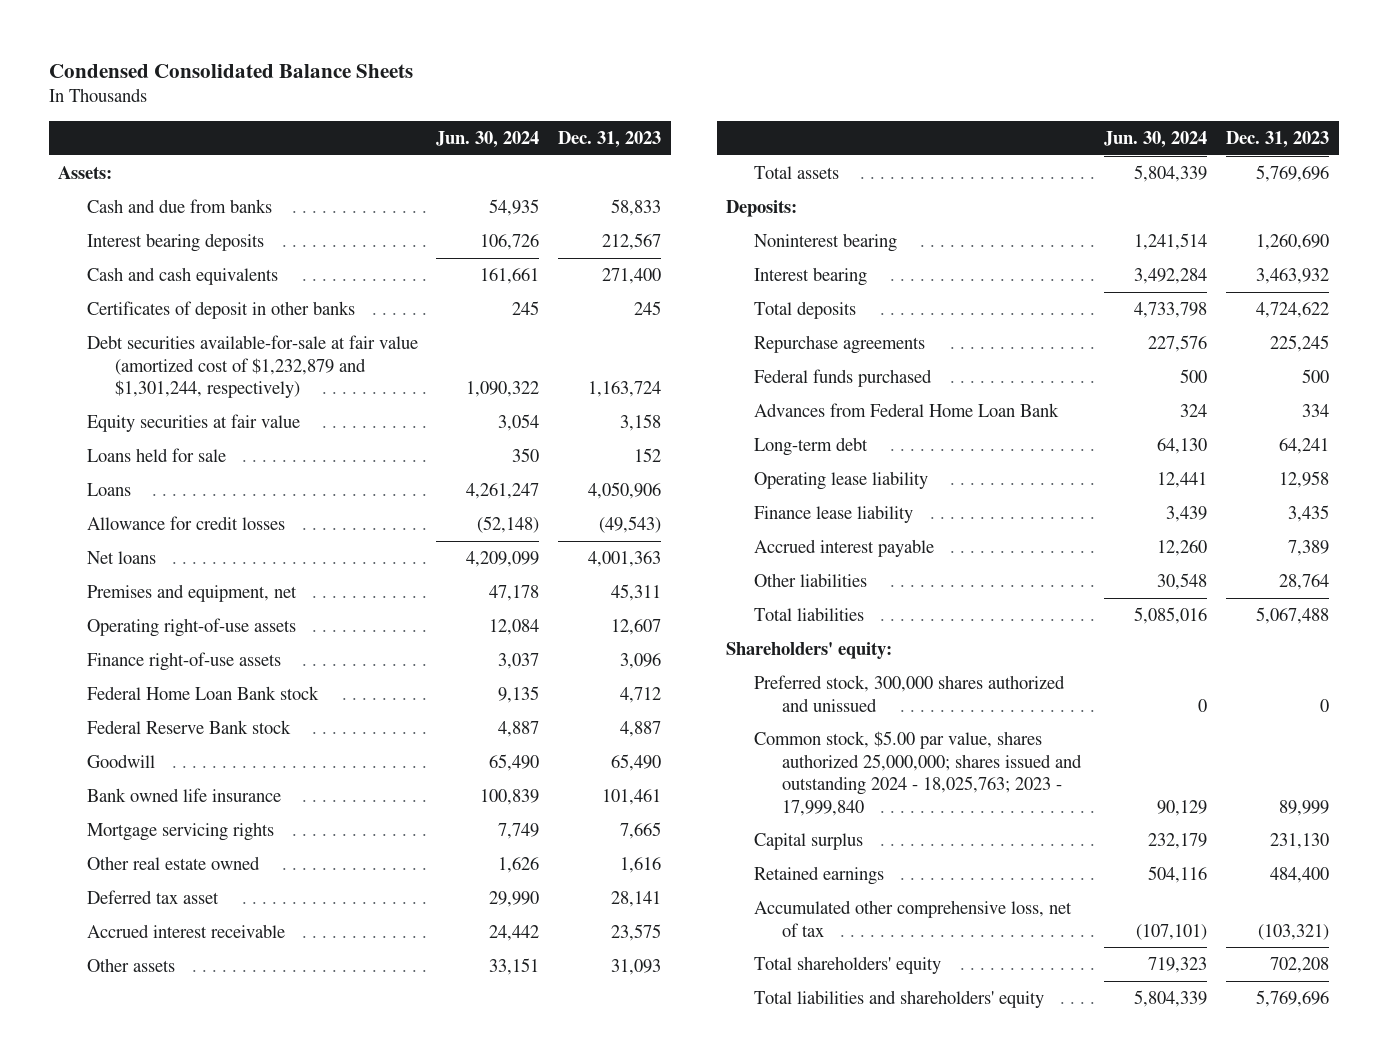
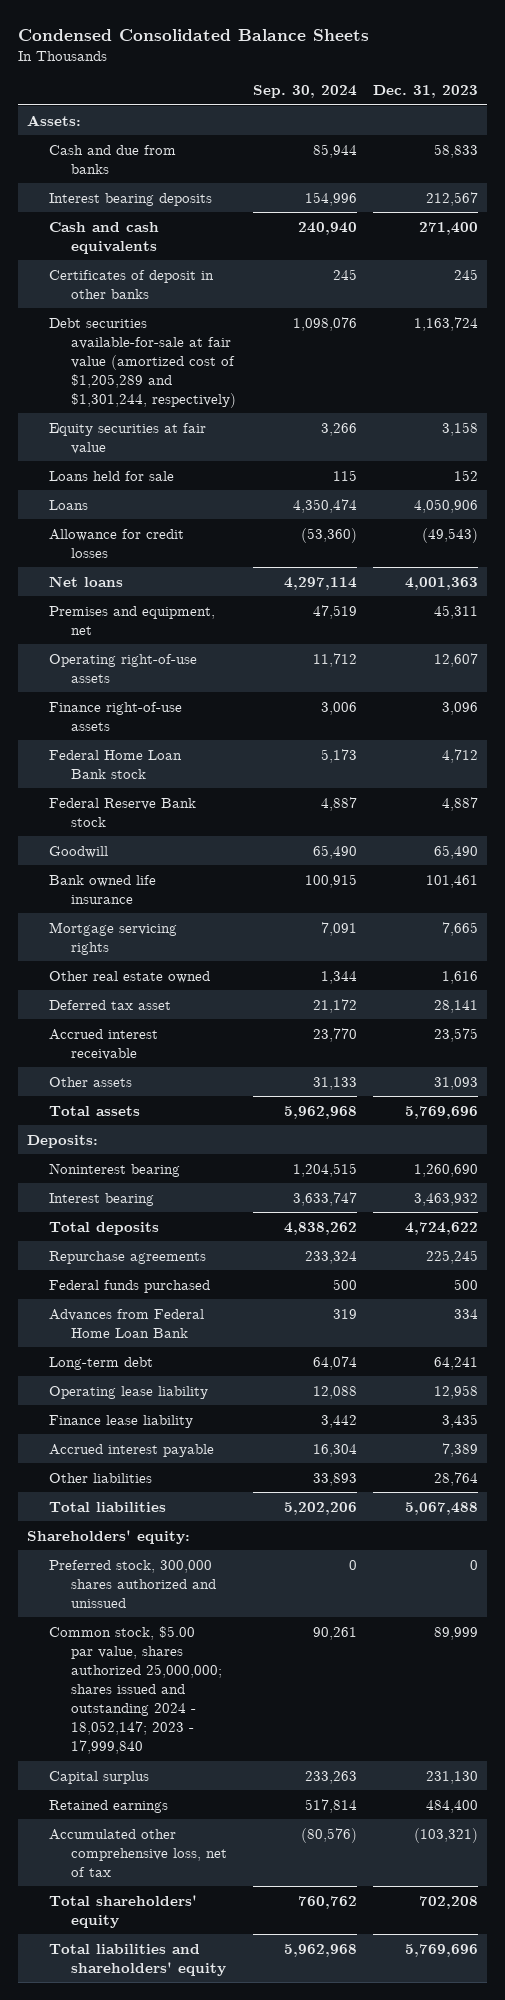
[436,130,540,148] Jun. 30, 2024 -> none
none -> [252,85,357,99] Sep. 30, 2024
[86,335,418,399] Debt securities available-for-sale at fair value (amortized cost of $1,232,879 and $1,301,244, respectively) -> [48,317,236,408] Debt securities available-for-sale at fair value (amortized cost of $1,205,289 and $1,301,244, respectively)
[754,731,1083,816] Common stock, $5.00 par value, shares authorized 25,000,000; shares issued and outstanding 2024 - 18,025,763; 2023 - 17,999,840 -> [48,1625,222,1755] Common stock, $5.00 par value, shares authorized 25,000,000; shares issued and outstanding 2024 - 18,052,147; 2023 - 17,999,840

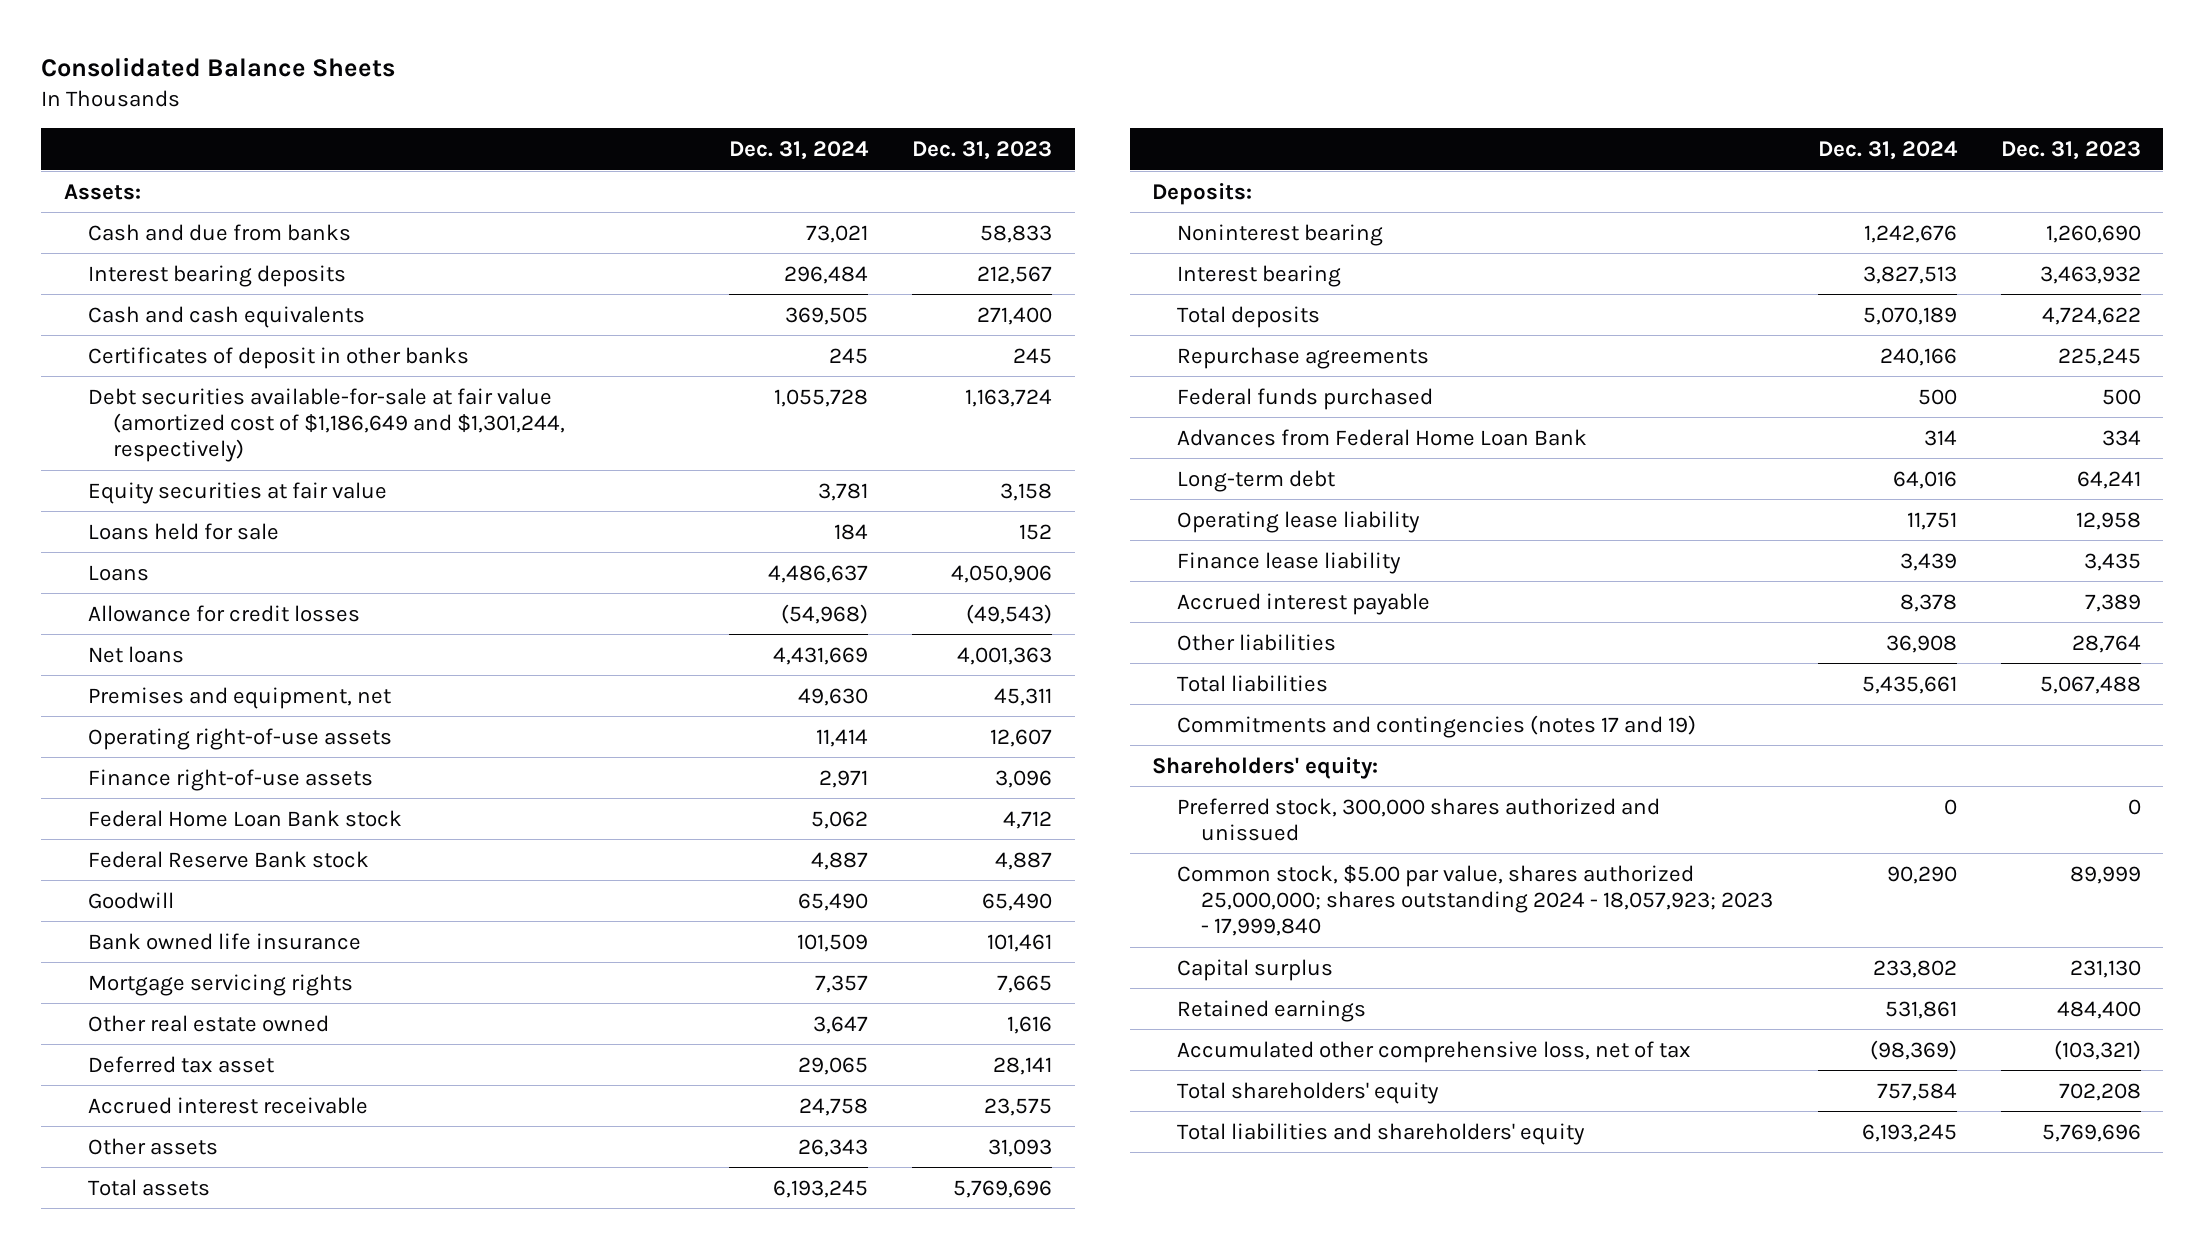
[18,29,370,42] Condensed Consolidated Balance Sheets -> [41,57,396,78] Consolidated Balance Sheets
[252,85,357,99] Sep. 30, 2024 -> none
none -> [729,140,870,160] Dec. 31, 2024
[48,317,236,408] Debt securities available-for-sale at fair value (amortized cost of $1,205,289 and $1,301,244, respectively) -> [88,387,565,462] Debt securities available-for-sale at fair value (amortized cost of $1,186,649 and $1,301,244, respectively)
none -> [1176,714,1696,738] Commitments and contingencies (notes 17 and 19)
[48,1625,222,1755] Common stock, $5.00 par value, shares authorized 25,000,000; shares issued and outstanding 2024 - 18,052,147; 2023 - 17,999,840 -> [1176,864,1774,936] Common stock, $5.00 par value, shares authorized 25,000,000; shares outstanding 2024 - 18,057,923; 2023 - 17,999,840

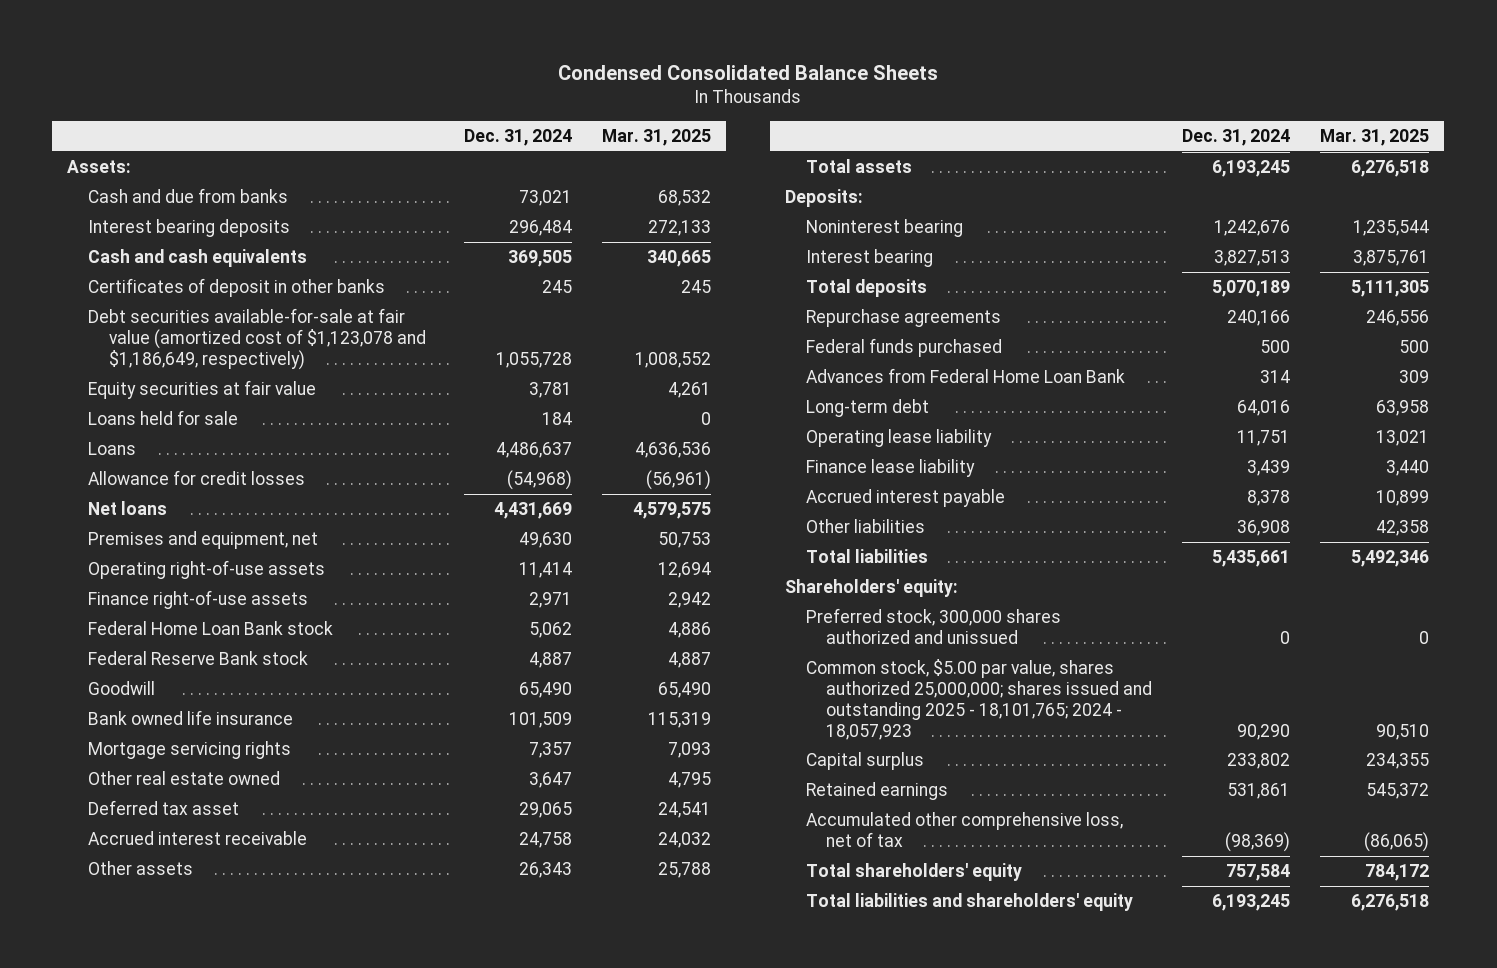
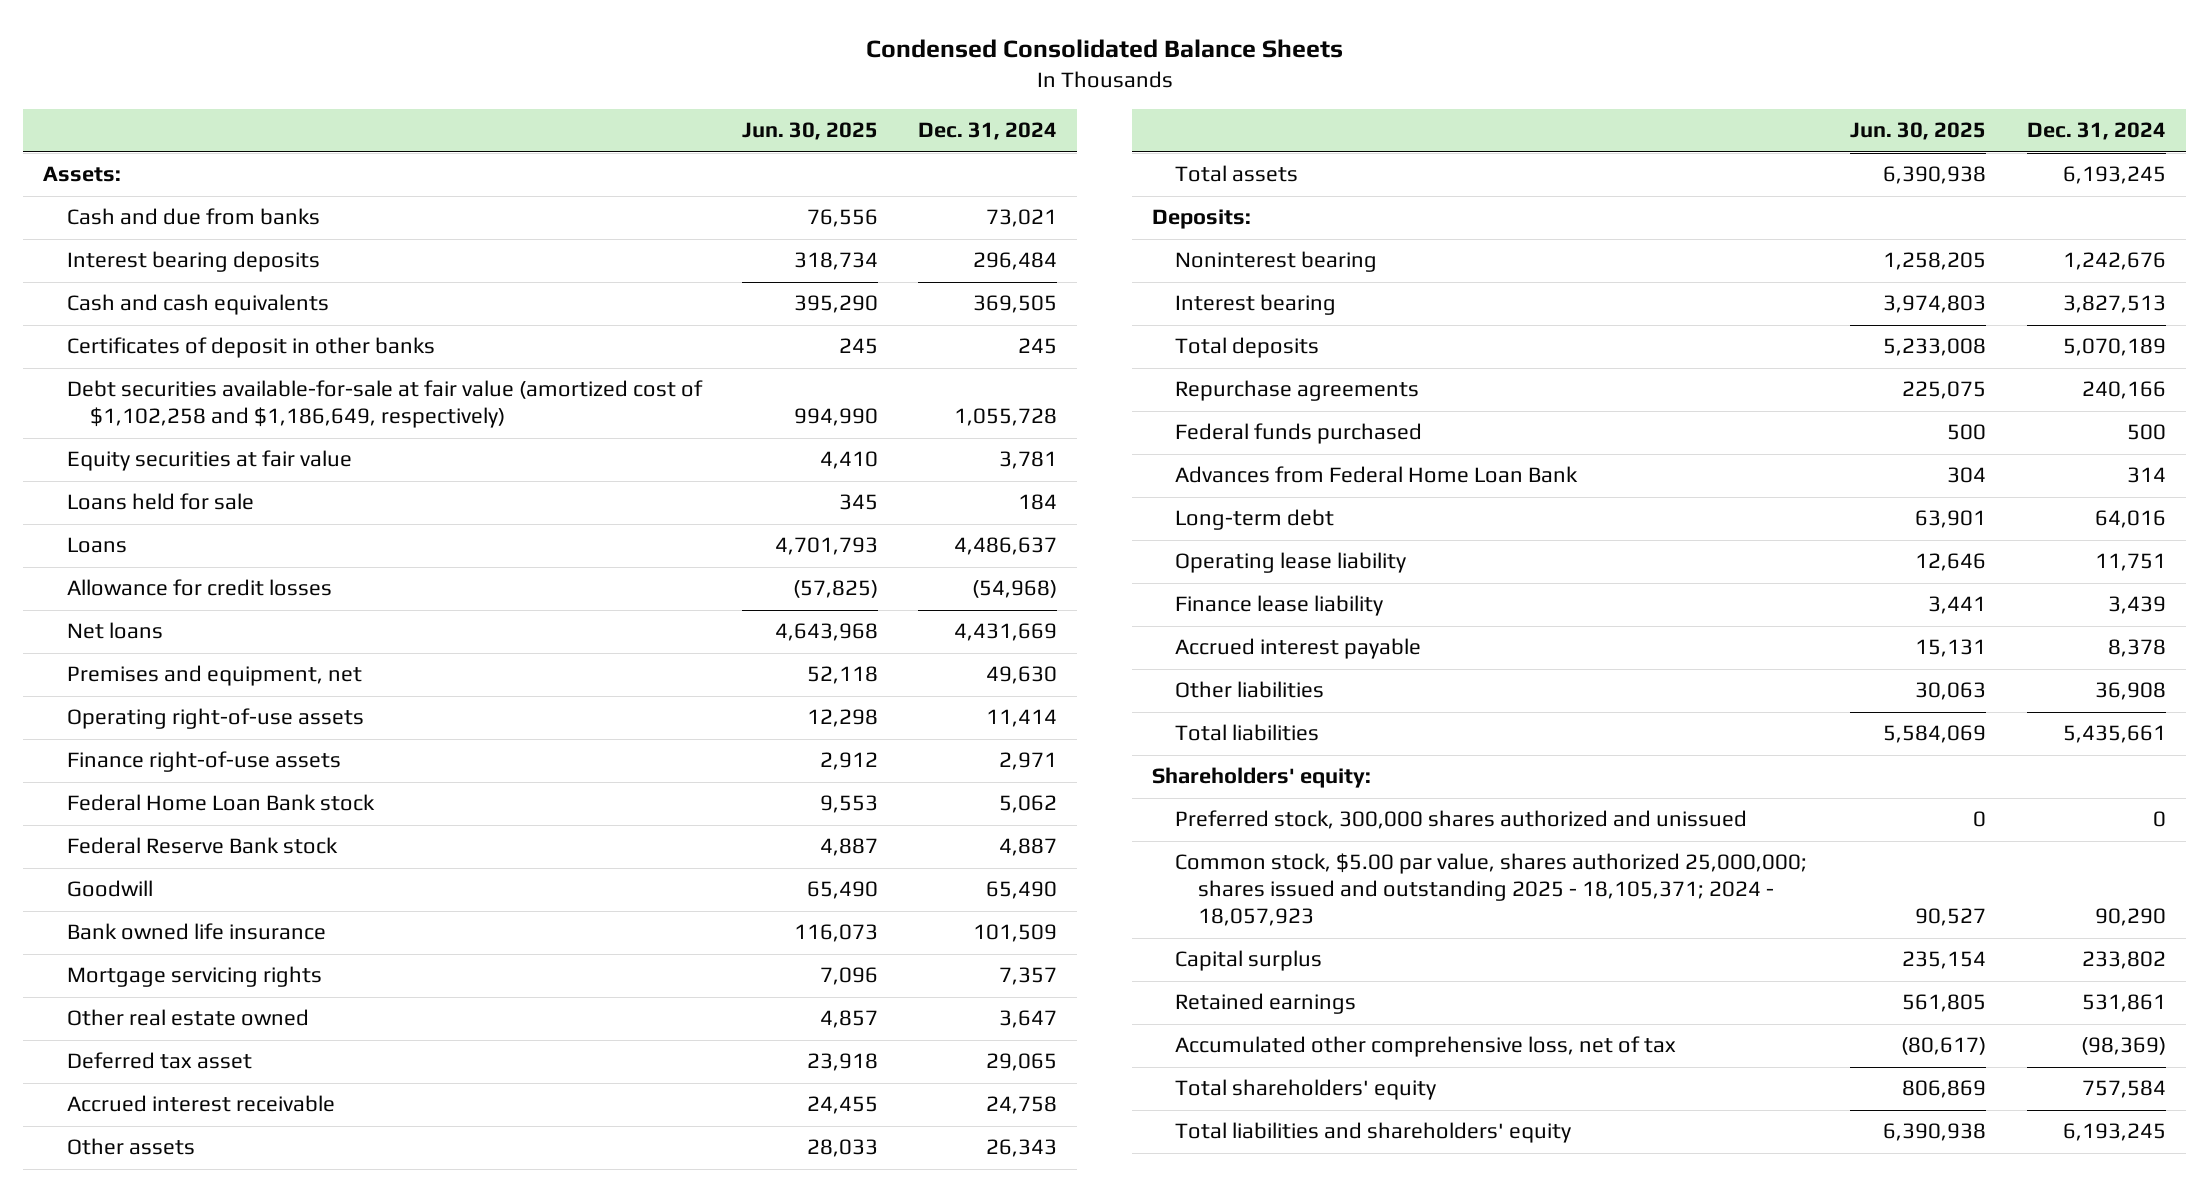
[602,129,712,147] Mar. 31, 2025 -> none
none -> [741,122,878,141] Jun. 30, 2025
[87,308,426,370] Debt securities available-for-sale at fair value (amortized cost of $1,123,078 and $1,186,649, respectively) -> [66,380,703,429] Debt securities available-for-sale at fair value (amortized cost of $1,102,258 and $1,186,649, respectively)
[805,659,1153,740] Common stock, $5.00 par value, shares authorized 25,000,000; shares issued and outstanding 2025 - 18,101,765; 2024 - 18,057,923 -> [1175,853,1808,927] Common stock, $5.00 par value, shares authorized 25,000,000; shares issued and outstanding 2025 - 18,105,371; 2024 - 18,057,923

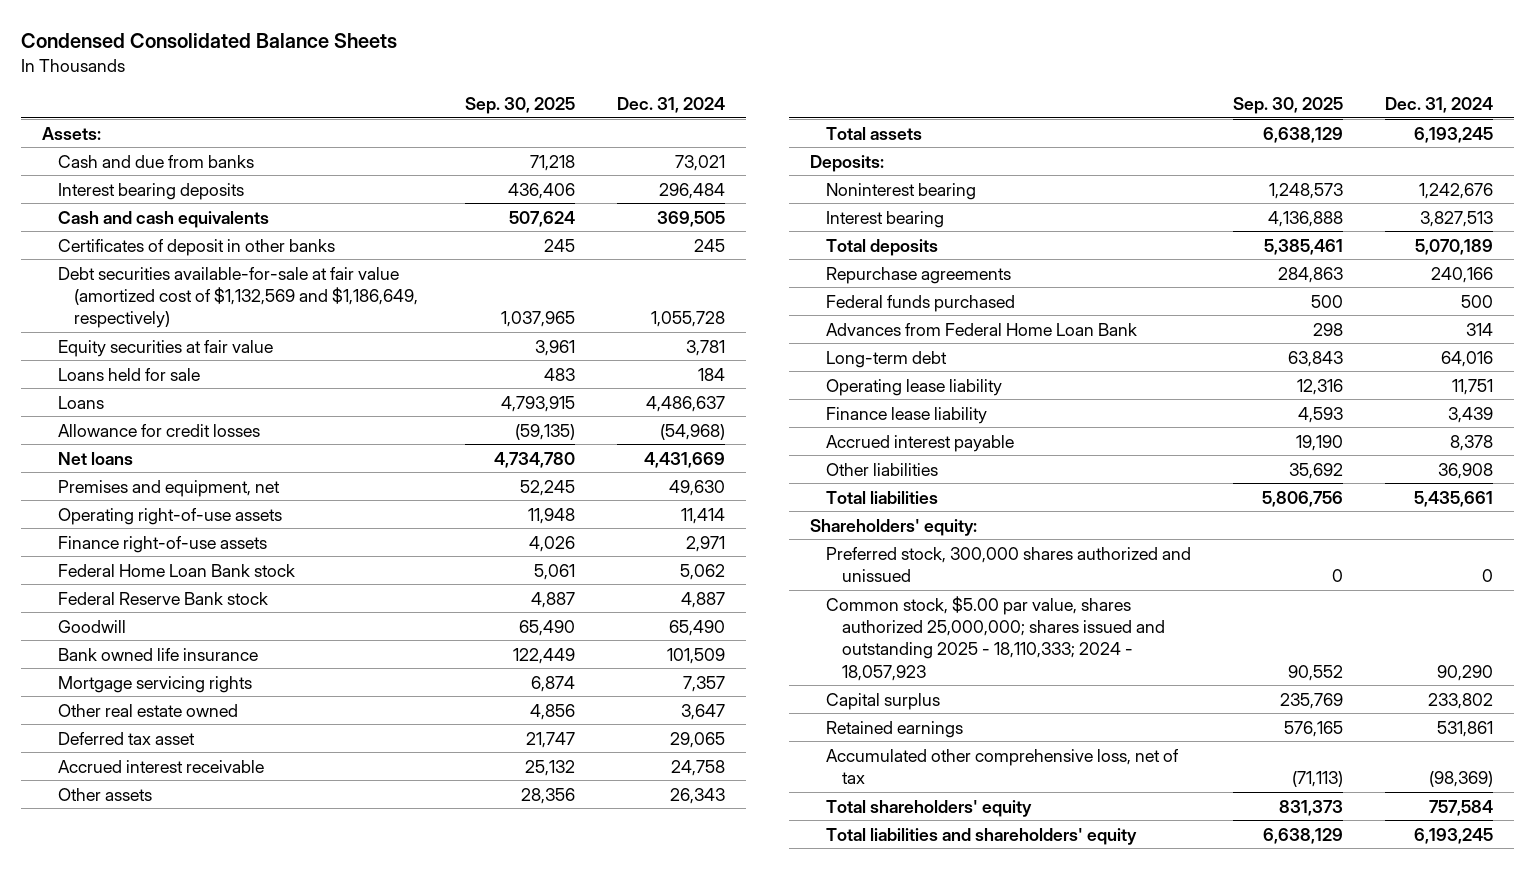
[741,122,878,141] Jun. 30, 2025 -> none
none -> [464,97,575,115] Sep. 30, 2025
[66,380,703,429] Debt securities available-for-sale at fair value (amortized cost of $1,102,258 and $1,186,649, respectively) -> [57,266,418,329] Debt securities available-for-sale at fair value (amortized cost of $1,132,569 and $1,186,649, respectively)
[1175,853,1808,927] Common stock, $5.00 par value, shares authorized 25,000,000; shares issued and outstanding 2025 - 18,105,371; 2024 - 18,057,923 -> [826,595,1166,681] Common stock, $5.00 par value, shares authorized 25,000,000; shares issued and outstanding 2025 - 18,110,333; 2024 - 18,057,923

